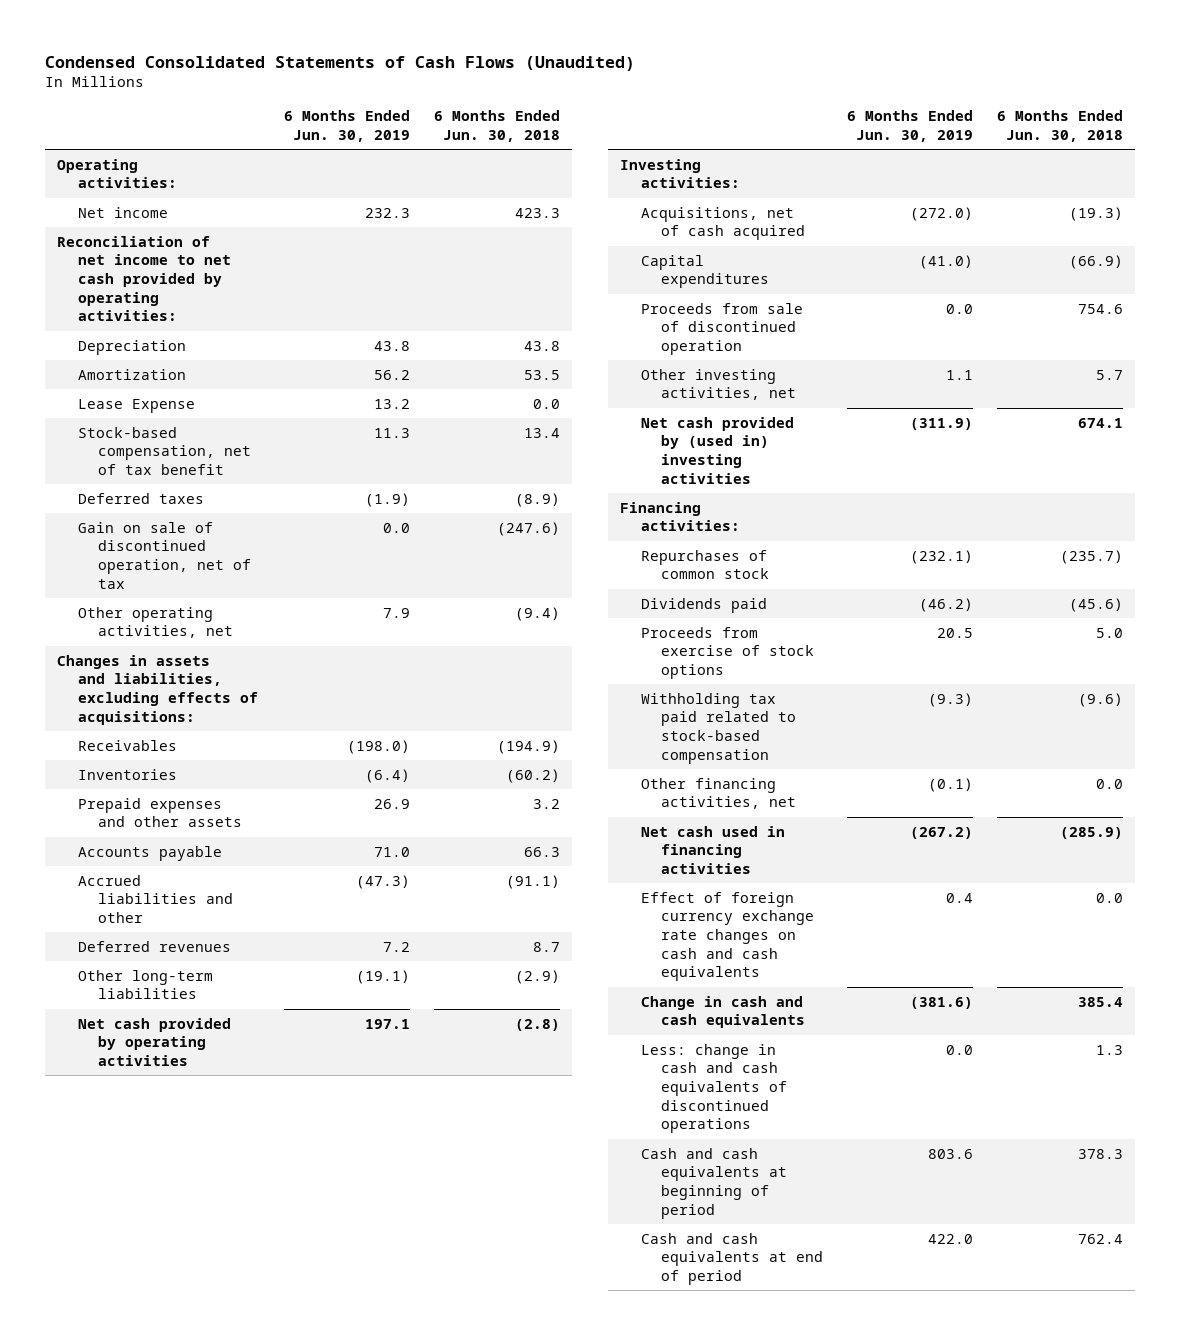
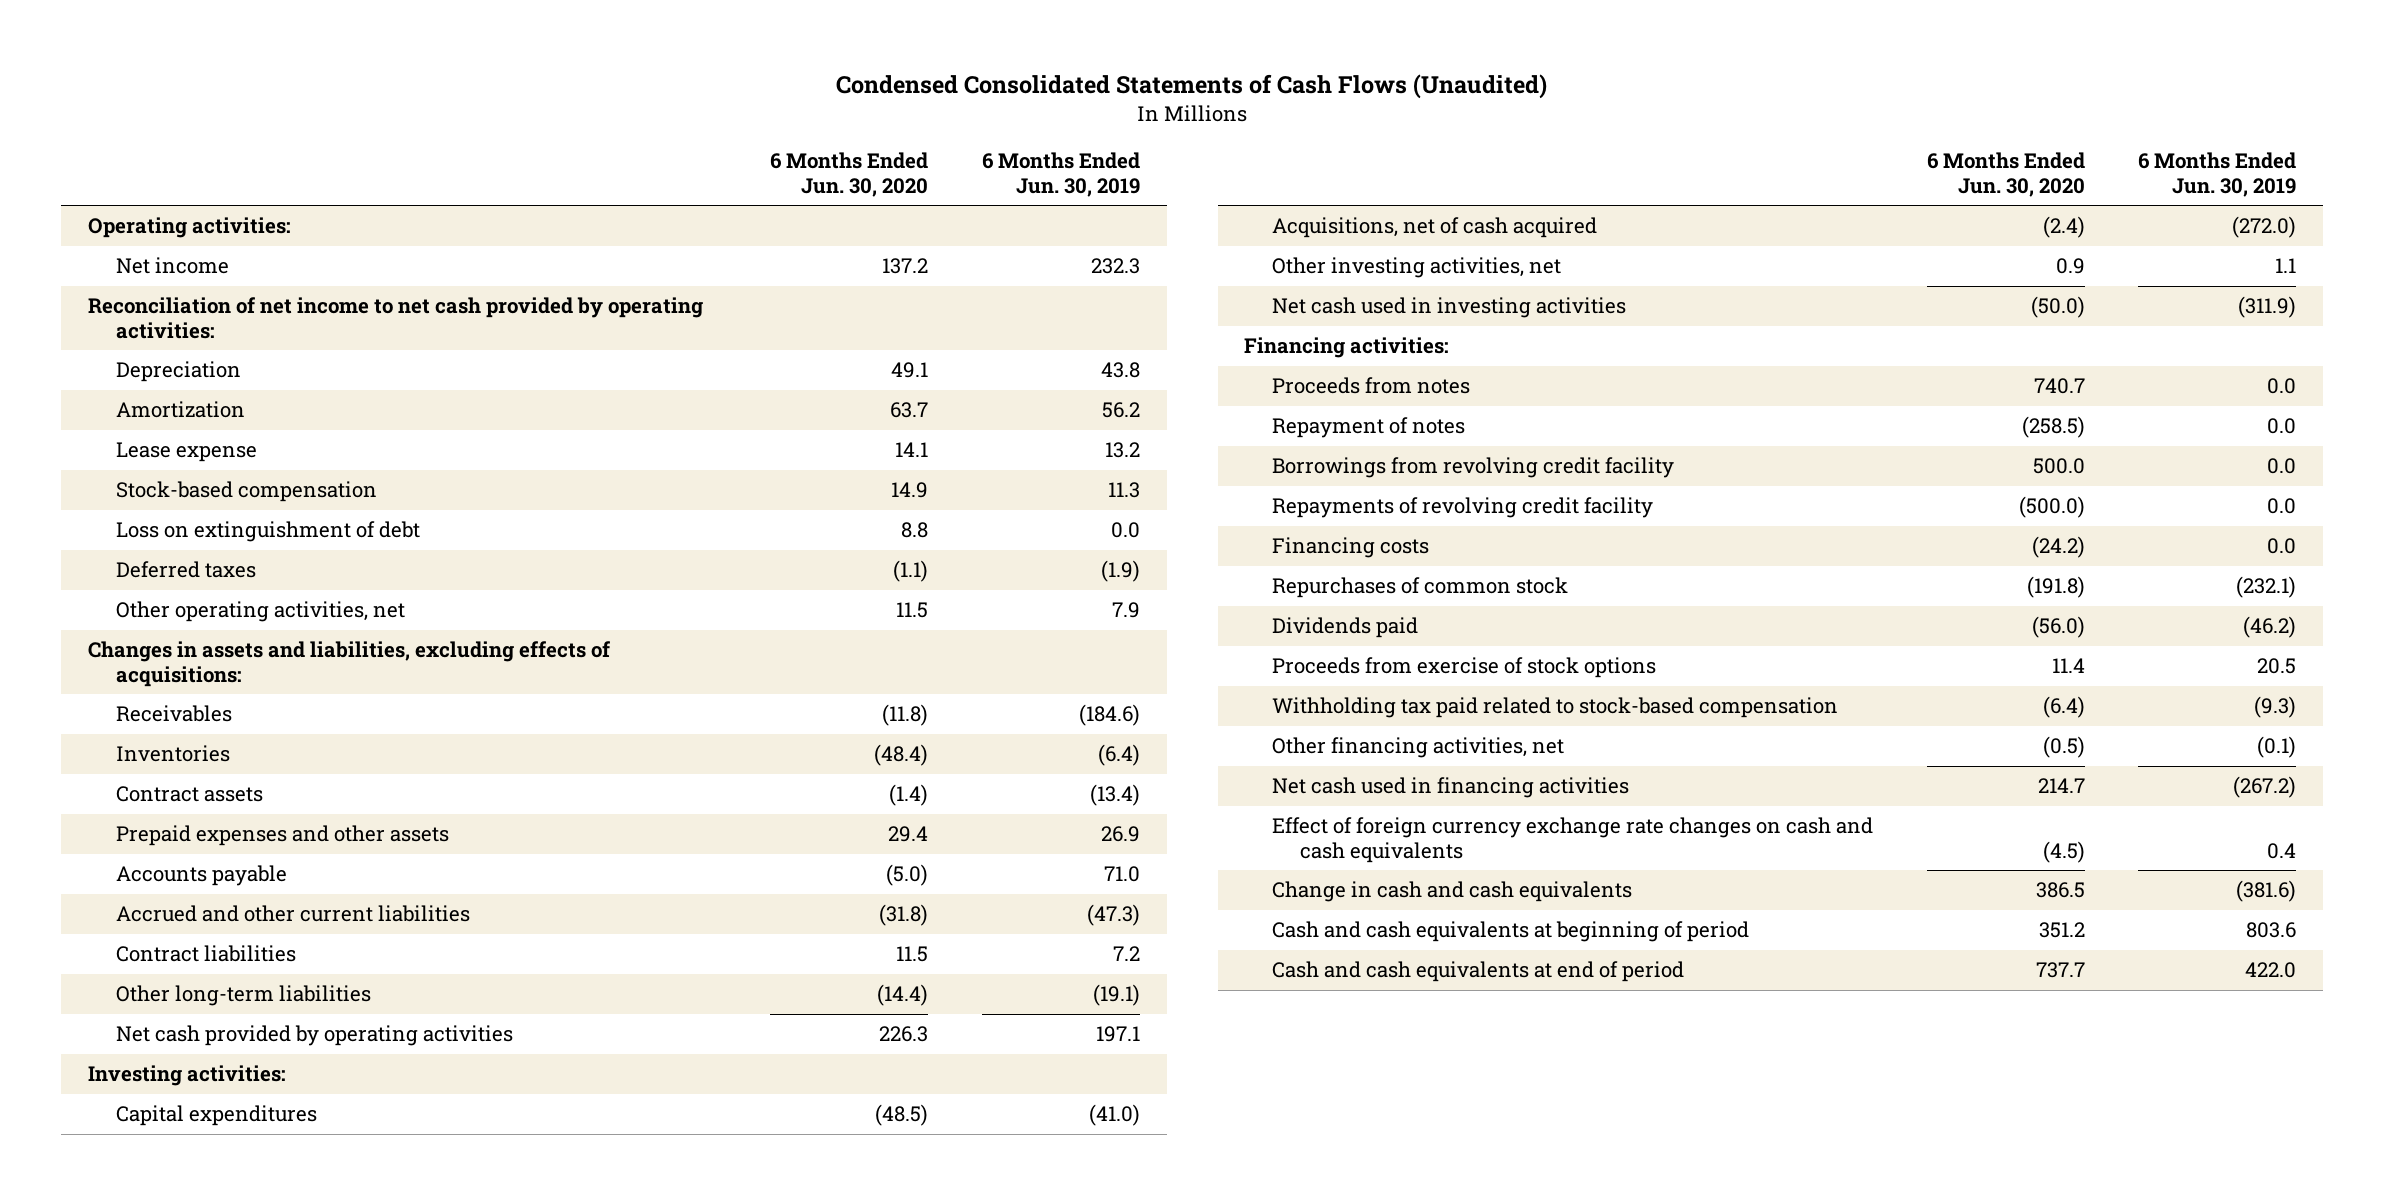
[434,110,561,142] 6 Months Ended Jun. 30, 2018 -> none
none -> [770,152,929,197] 6 Months Ended Jun. 30, 2020
[77,398,195,413] Lease Expense -> [116,442,258,463] Lease expense
[77,426,252,476] Stock-based compensation, net of tax benefit -> [116,481,378,503] Stock-based compensation
none -> [116,521,421,543] Loss on extinguishment of debt
[77,521,252,589] Gain on sale of discontinued operation, net of tax -> none
[347,739,411,754] (198.0) -> [1078,704,1140,727] (184.6)
none -> [116,786,264,803] Contract assets
[77,874,234,924] Accrued liabilities and other -> [116,905,471,923] Accrued and other current liabilities
[77,940,231,952] Deferred revenues -> [116,945,297,963] Contract liabilities
[640,302,803,356] Proceeds from sale of discontinued operation -> none
[640,206,806,241] Acquisitions, net of cash acquired -> [1272,217,1598,239] Acquisitions, net of cash acquired
[640,416,794,484] Net cash provided by (used in) investing activities -> [1272,297,1627,319] Net cash used in investing activities
none -> [1272,377,1471,395] Proceeds from notes
none -> [1272,417,1466,439] Repayment of notes
none -> [1272,457,1675,479] Borrowings from revolving credit facility
none -> [1272,497,1654,519] Repayments of revolving credit facility
none -> [1272,537,1430,559] Financing costs
[640,1043,788,1134] Less: change in cash and cash equivalents of discontinued operations -> none

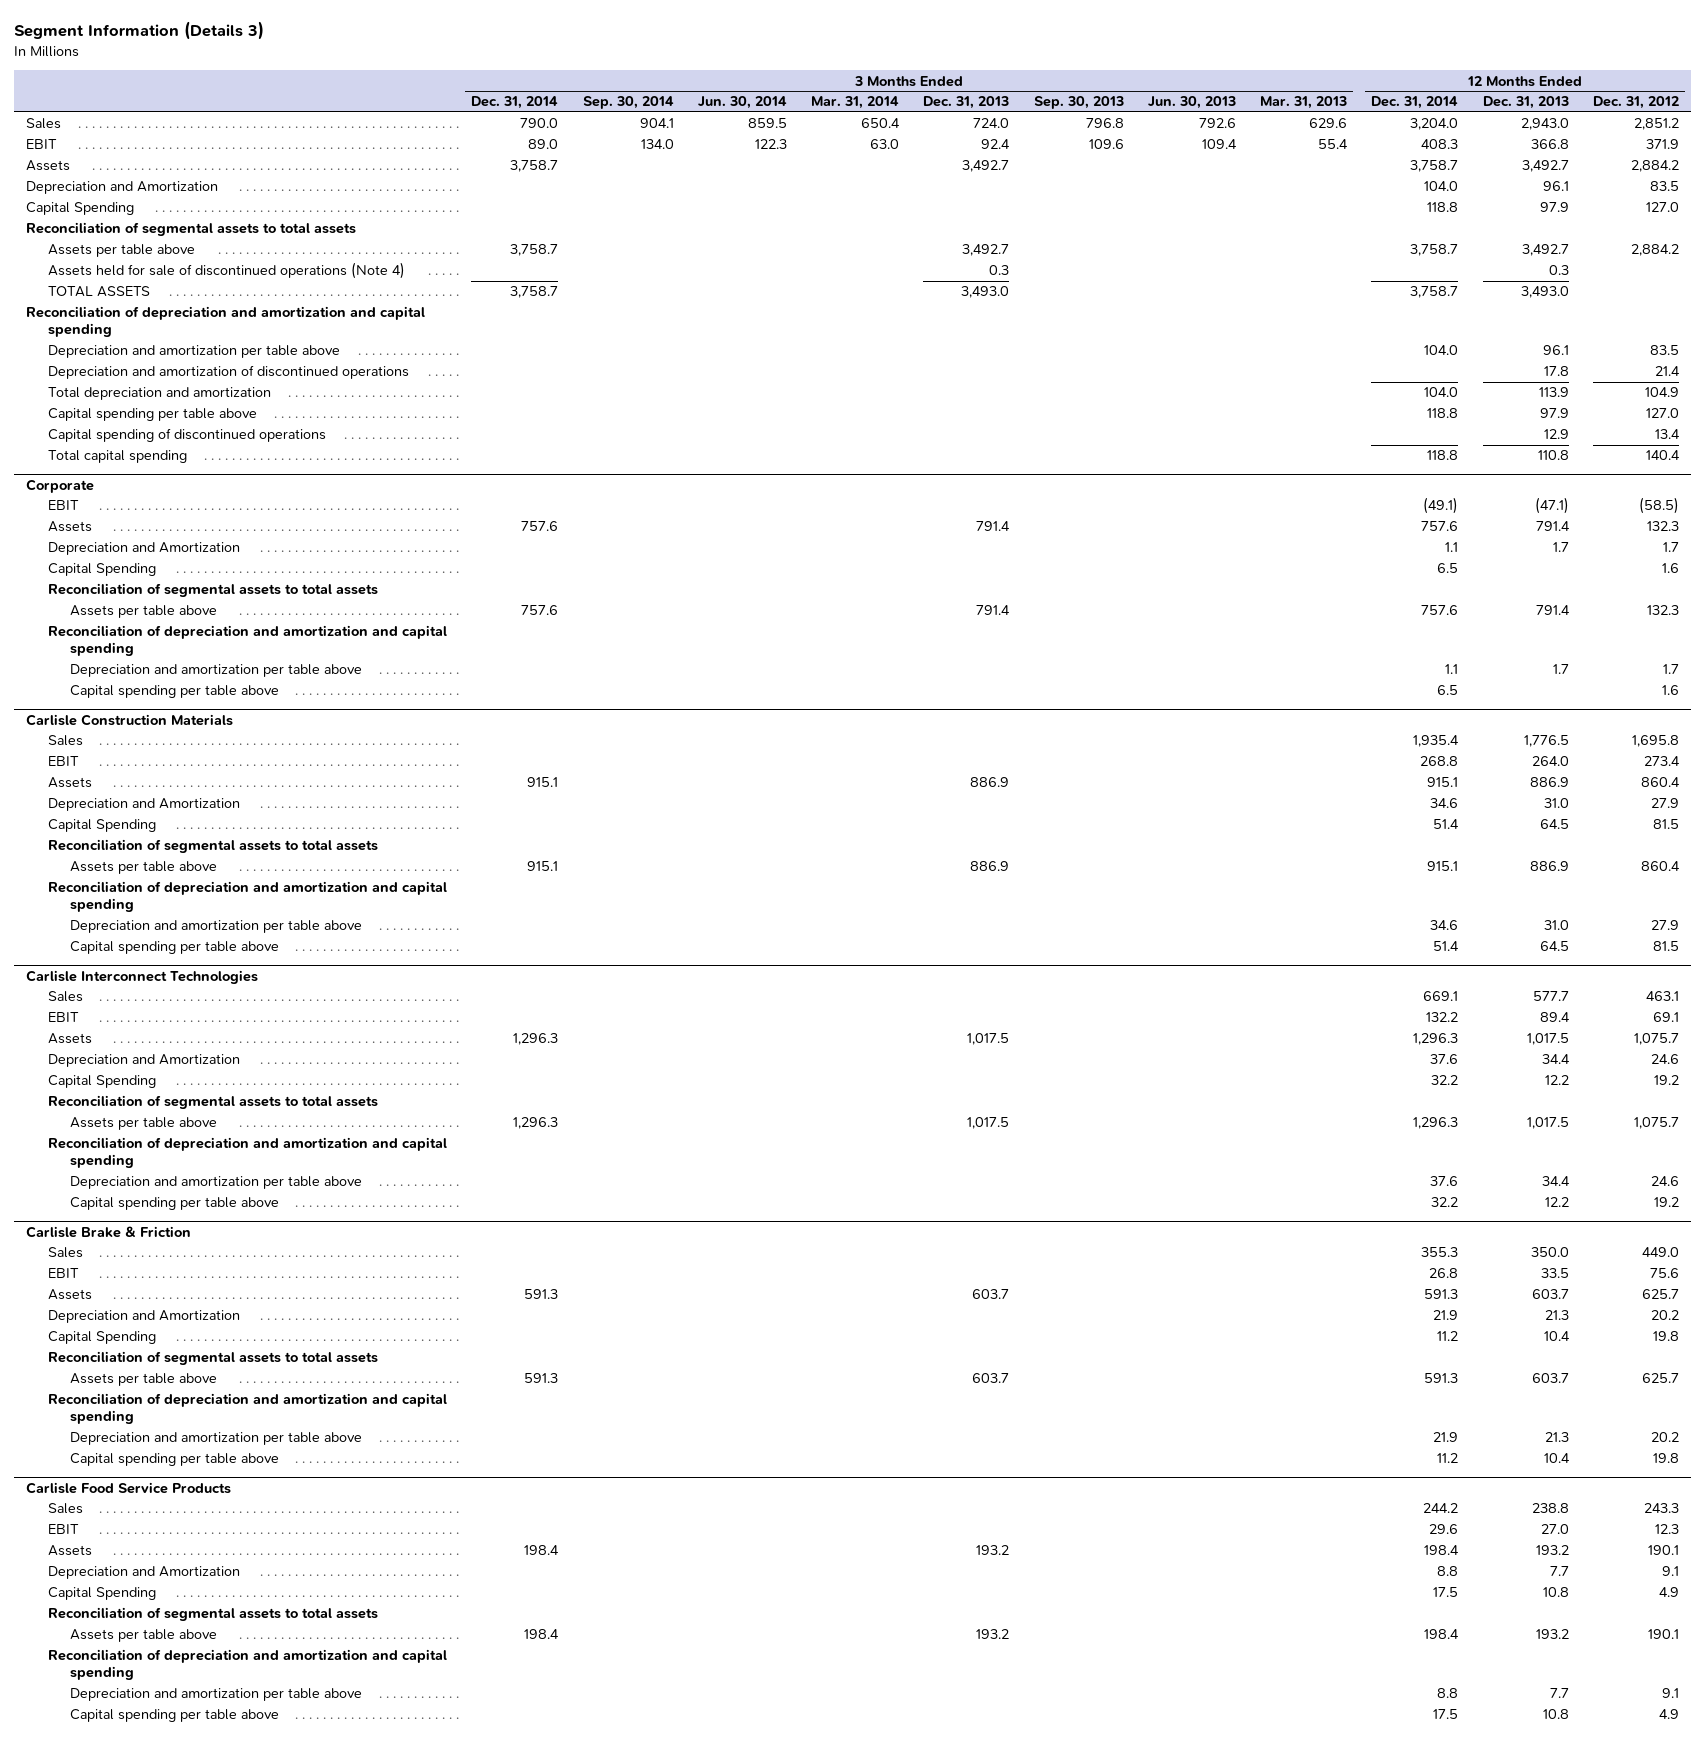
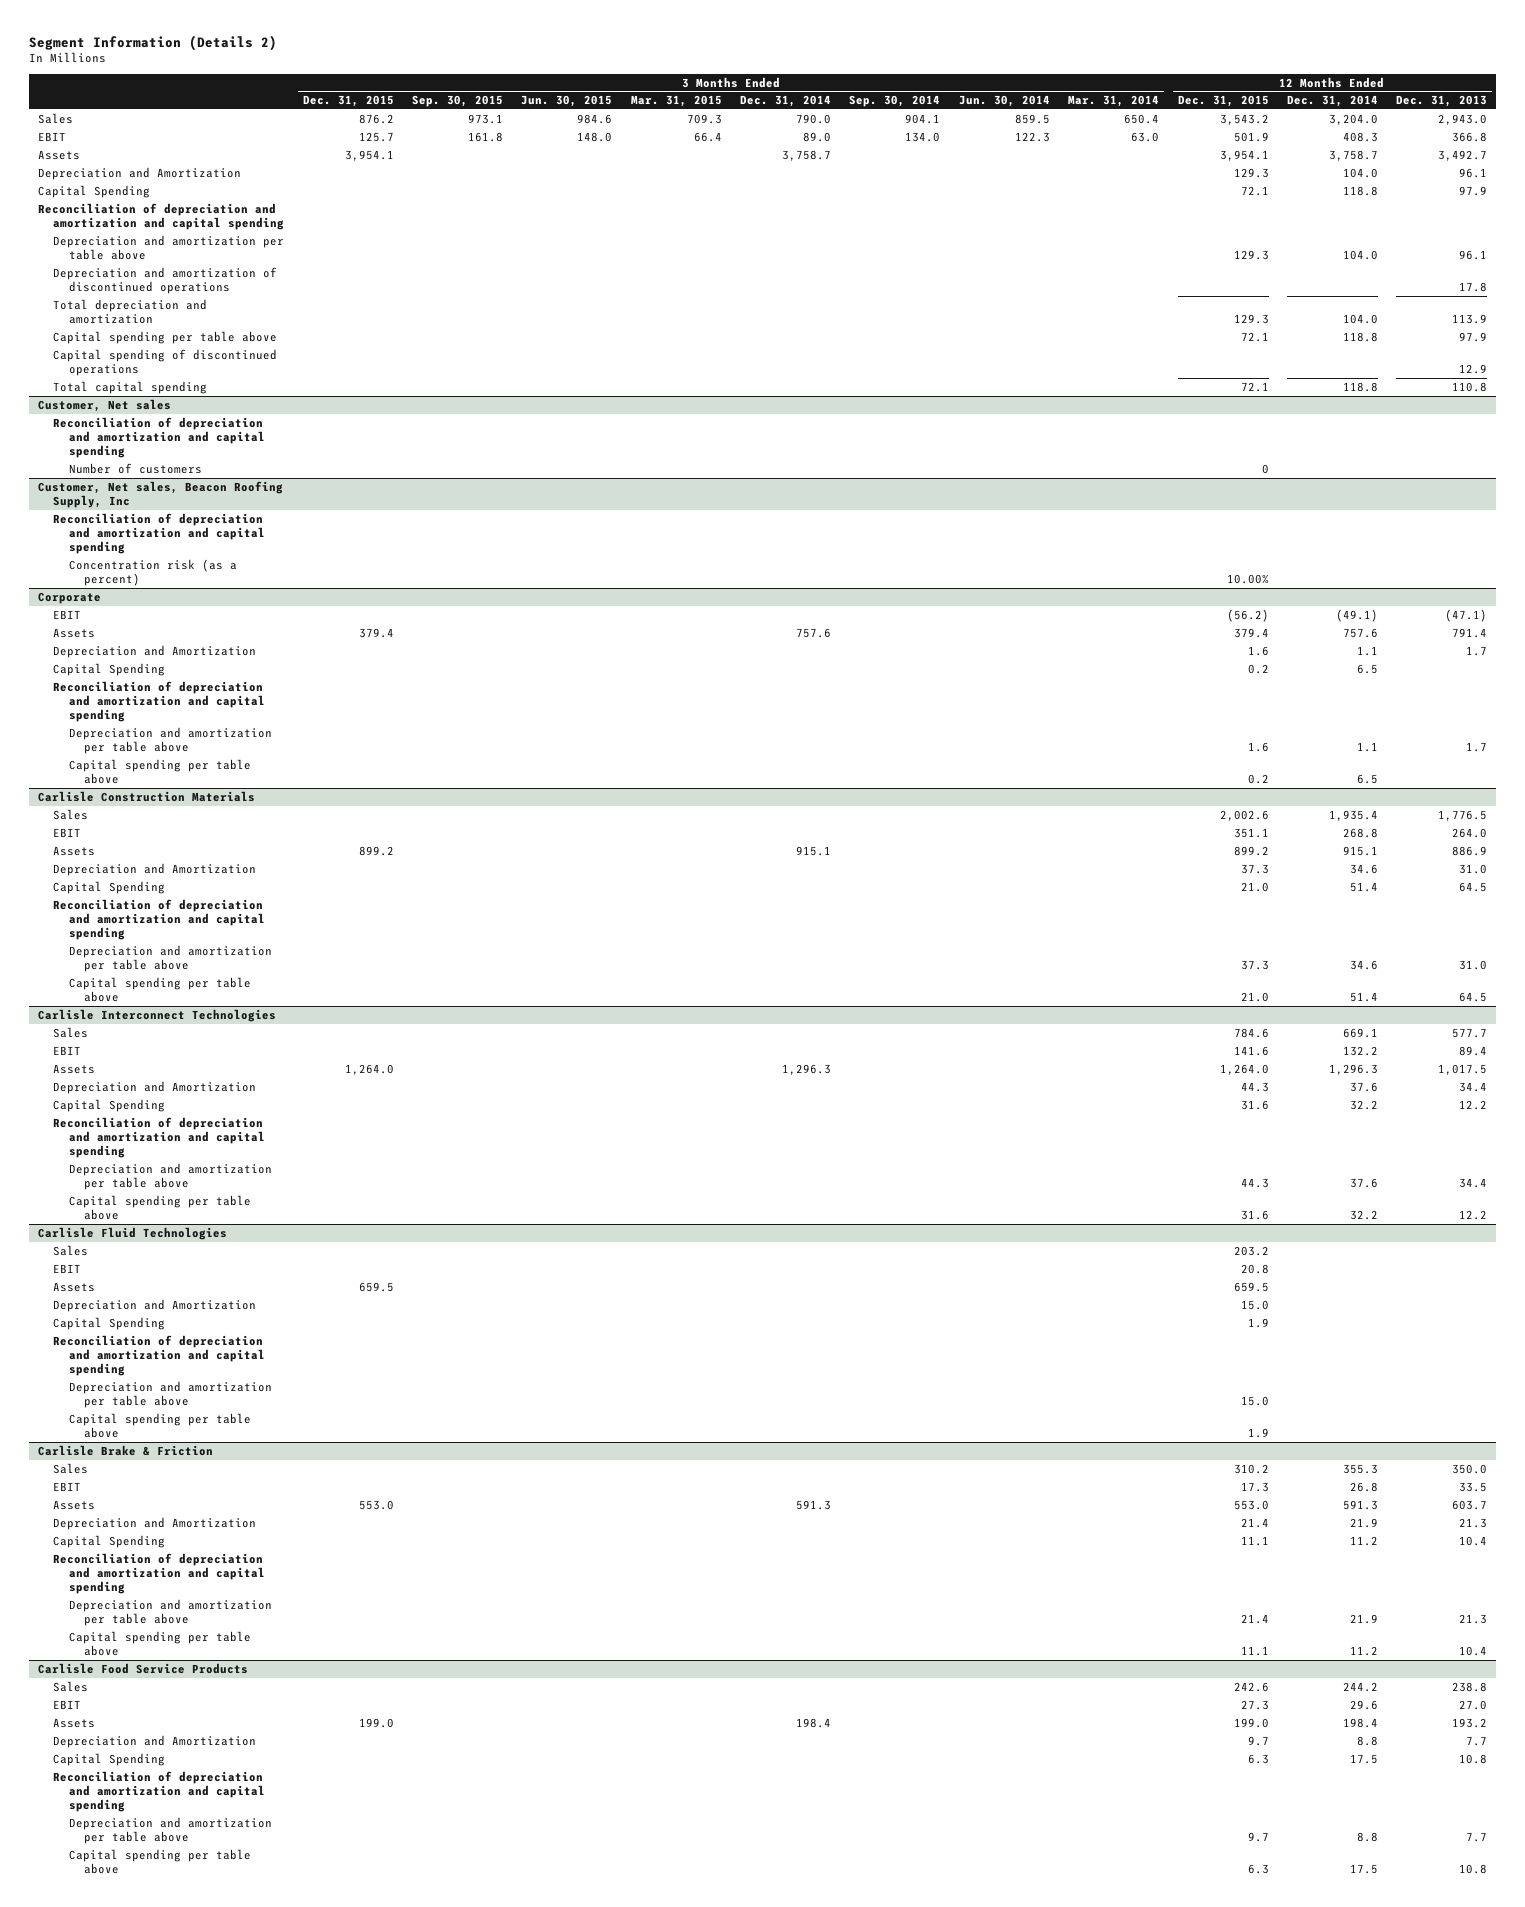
[14,21,265,41] Segment Information (Details 3) -> [28,34,277,51] Segment Information (Details 2)
[923,96,1010,110] Dec. 31, 2013 -> none
[1033,96,1124,110] Sep. 30, 2013 -> none
[1147,96,1236,110] Jun. 30, 2013 -> none
[1260,96,1348,110] Mar. 31, 2013 -> none
[1592,96,1679,110] Dec. 31, 2012 -> none
none -> [302,95,394,108] Dec. 31, 2015
none -> [412,95,504,108] Sep. 30, 2015
none -> [521,95,613,108] Jun. 30, 2015
none -> [630,95,722,108] Mar. 31, 2015
none -> [1177,95,1269,108] Dec. 31, 2015
[26,222,357,237] Reconciliation of segmental assets to total assets -> none
[48,244,196,258] Assets per table above -> none
[48,262,406,280] Assets held for sale of discontinued operations (Note 4) -> none
[48,286,151,298] TOTAL ASSETS -> none
none -> [37,398,171,412] Customer, Net sales
none -> [53,416,265,459] Reconciliation of depreciation and amortization and capital spending
none -> [68,462,202,474] Number of customers
none -> [37,480,283,508] Customer, Net sales, Beacon Roofing Supply, Inc
none -> [53,512,265,555] Reconciliation of depreciation and amortization and capital spending
none -> [68,558,237,586] Concentration risk (as a percent)
[48,583,379,598] Reconciliation of segmental assets to total assets -> none
[69,605,217,619] Assets per table above -> none
[48,839,379,854] Reconciliation of segmental assets to total assets -> none
[69,861,217,875] Assets per table above -> none
[48,1095,379,1110] Reconciliation of segmental assets to total assets -> none
[69,1117,217,1131] Assets per table above -> none
none -> [37,1226,227,1240] Carlisle Fluid Technologies
none -> [53,1244,89,1256] Sales
none -> [53,1263,82,1273] EBIT
none -> [53,1281,96,1292] Assets
none -> [53,1298,257,1312] Depreciation and Amortization
none -> [53,1316,166,1330] Capital Spending
none -> [53,1334,265,1377] Reconciliation of depreciation and amortization and capital spending
none -> [68,1380,272,1408] Depreciation and amortization per table above
none -> [68,1412,251,1438] Capital spending per table above
[48,1351,379,1366] Reconciliation of segmental assets to total assets -> none
[69,1373,217,1387] Assets per table above -> none
[48,1607,379,1622] Reconciliation of segmental assets to total assets -> none
[69,1629,217,1643] Assets per table above -> none

